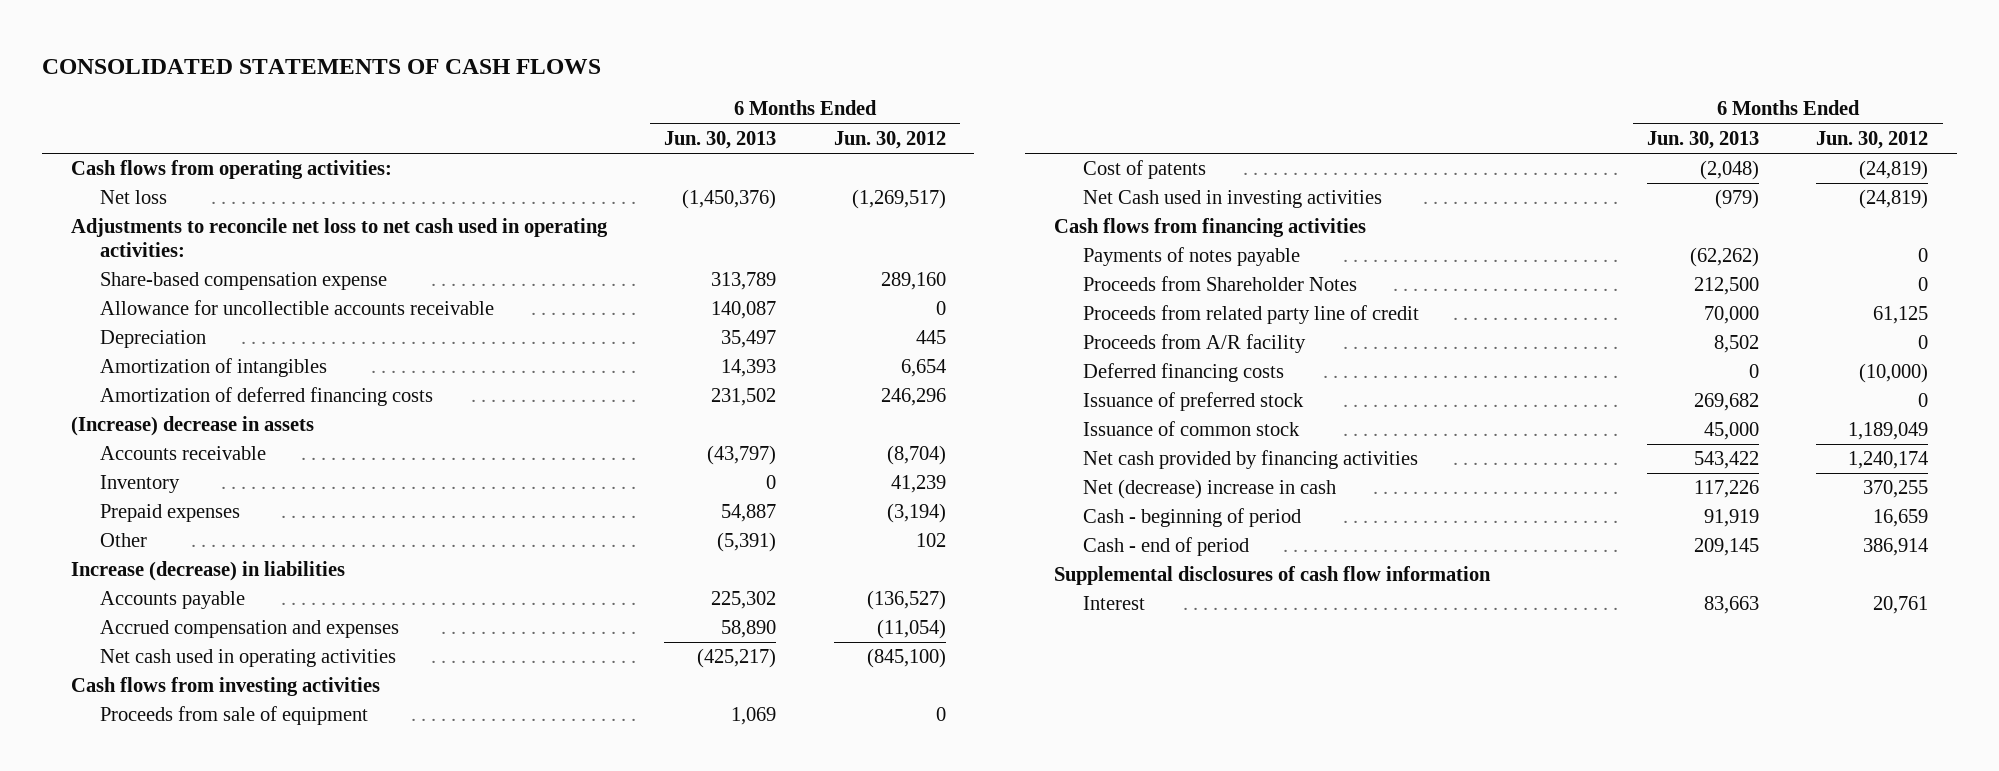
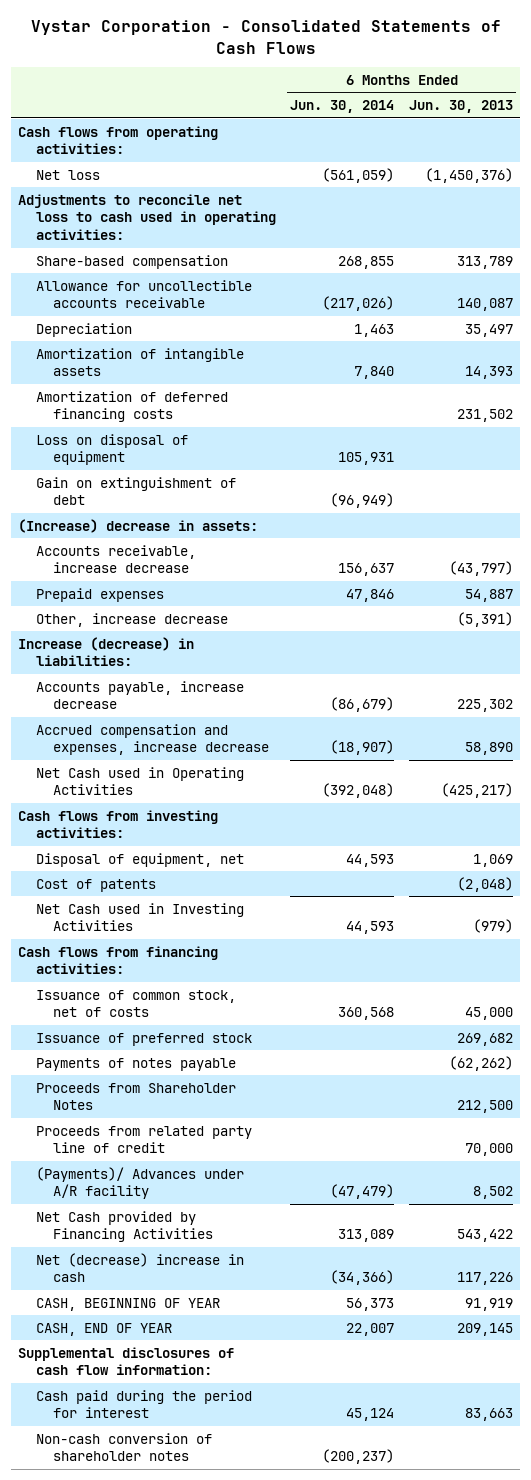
[42,58,602,74] CONSOLIDATED STATEMENTS OF CASH FLOWS -> [30,20,501,54] Vystar Corporation - Consolidated Statements of Cash Flows
[833,130,946,149] Jun. 30, 2012 -> none
none -> [290,100,395,114] Jun. 30, 2014
[70,218,608,257] Adjustments to reconcile net loss to net cash used in operating activities: -> [18,193,276,240] Adjustments to reconcile net loss to cash used in operating activities:
[100,272,388,291] Share-based compensation expense -> [35,254,228,269] Share-based compensation
[100,358,328,378] Amortization of intangibles -> [35,347,244,377] Amortization of intangible assets
[100,475,181,494] Inventory -> none
none -> [35,433,188,466] Loss on disposal of equipment
none -> [35,476,236,506] Gain on extinguishment of debt
[70,416,314,437] (Increase) decrease in assets -> [18,518,259,533] (Increase) decrease in assets:
[100,446,267,461] Accounts receivable -> [35,544,196,574] Accounts receivable, increase decrease
[100,533,148,548] Other -> [35,612,228,627] Other, increase decrease
[70,561,345,582] Increase (decrease) in liabilities -> [18,636,195,667] Increase (decrease) in liabilities:
[100,591,246,610] Accounts payable -> [35,680,244,710] Accounts payable, increase decrease
[100,620,400,639] Accrued compensation and expenses -> [35,723,270,756] Accrued compensation and expenses, increase decrease
[100,649,397,668] Net cash used in operating activities -> [35,766,244,796] Net Cash used in Operating Activities
[70,677,380,697] Cash flows from investing activities -> [18,809,219,839] Cash flows from investing activities:
[100,706,369,726] Proceeds from sale of equipment -> [35,852,244,867] Disposal of equipment, net
[1082,190,1382,209] Net Cash used in investing activities -> [35,902,244,932] Net Cash used in Investing Activities
[1053,218,1366,238] Cash flows from financing activities -> [18,945,219,975] Cash flows from financing activities:
none -> [35,989,236,1018] Issuance of common stock, net of costs
[1082,392,1304,412] Issuance of preferred stock -> [35,1032,252,1046] Issuance of preferred stock
[1082,363,1284,383] Deferred financing costs -> none
[1082,421,1300,437] Issuance of common stock -> none
[1082,334,1306,354] Proceeds from A/R facility -> [35,1166,244,1200] (Payments)/ Advances under A/R facility
[1082,450,1418,470] Net cash provided by financing activities -> [35,1210,214,1243] Net Cash provided by Financing Activities
[1082,508,1301,528] Cash - beginning of period -> [35,1297,220,1311] CASH, BEGINNING OF YEAR
[1082,537,1249,557] Cash - end of period -> [35,1322,172,1336] CASH, END OF YEAR
[1053,566,1491,586] Supplemental disclosures of cash flow information -> [18,1346,235,1376] Supplemental disclosures of cash flow information:
[1082,596,1145,611] Interest -> [35,1389,252,1419] Cash paid during the period for interest
none -> [35,1432,212,1462] Non-cash conversion of shareholder notes

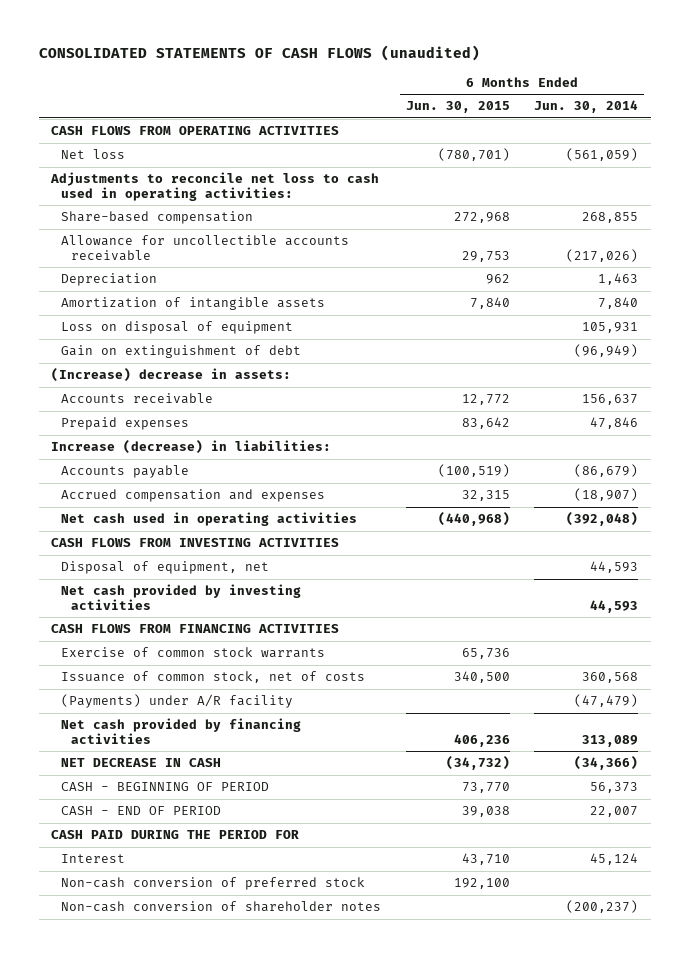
[30,20,501,54] Vystar Corporation - Consolidated Statements of Cash Flows -> [39,45,481,62] CONSOLIDATED STATEMENTS OF CASH FLOWS (unaudited)
[408,100,513,114] Jun. 30, 2013 -> none
none -> [405,101,510,114] Jun. 30, 2015
[18,125,219,155] Cash flows from operating activities: -> [51,126,340,136] CASH FLOWS FROM OPERATING ACTIVITIES
[35,390,228,423] Amortization of deferred financing costs -> none
[35,544,196,574] Accounts receivable, increase decrease -> [61,393,214,405] Accounts receivable
[35,612,228,627] Other, increase decrease -> none
[35,680,244,710] Accounts payable, increase decrease -> [61,465,190,479] Accounts payable
[35,723,270,756] Accrued compensation and expenses, increase decrease -> [61,489,326,503] Accrued compensation and expenses
[35,766,244,796] Net Cash used in Operating Activities -> [61,512,358,527] Net cash used in operating activities
[18,809,219,839] Cash flows from investing activities: -> [51,538,340,548] CASH FLOWS FROM INVESTING ACTIVITIES
[35,878,156,892] Cost of patents -> none
[35,902,244,932] Net Cash used in Investing Activities -> [61,584,302,610] Net cash provided by investing activities
[18,945,219,975] Cash flows from financing activities: -> [51,624,340,634] CASH FLOWS FROM FINANCING ACTIVITIES
none -> [61,647,326,659] Exercise of common stock warrants
[35,1032,252,1046] Issuance of preferred stock -> none
[35,1057,236,1071] Payments of notes payable -> none
[35,1082,236,1111] Proceeds from Shareholder Notes -> none
[35,1125,252,1154] Proceeds from related party line of credit -> none
[18,1346,235,1376] Supplemental disclosures of cash flow information: -> none
[35,1166,244,1200] (Payments)/ Advances under A/R facility -> [61,694,294,709] (Payments) under A/R facility
[35,1210,214,1243] Net Cash provided by Financing Activities -> [61,718,302,744] Net cash provided by financing activities
[35,1252,244,1283] Net (decrease) increase in cash -> [61,758,222,768] NET DECREASE IN CASH
[35,1297,220,1311] CASH, BEGINNING OF YEAR -> [61,782,270,792] CASH - BEGINNING OF PERIOD
[35,1322,172,1336] CASH, END OF YEAR -> [61,806,222,816] CASH - END OF PERIOD
none -> [51,830,300,840] CASH PAID DURING THE PERIOD FOR
[35,1389,252,1419] Cash paid during the period for interest -> [61,854,126,864] Interest
none -> [61,877,366,891] Non-cash conversion of preferred stock

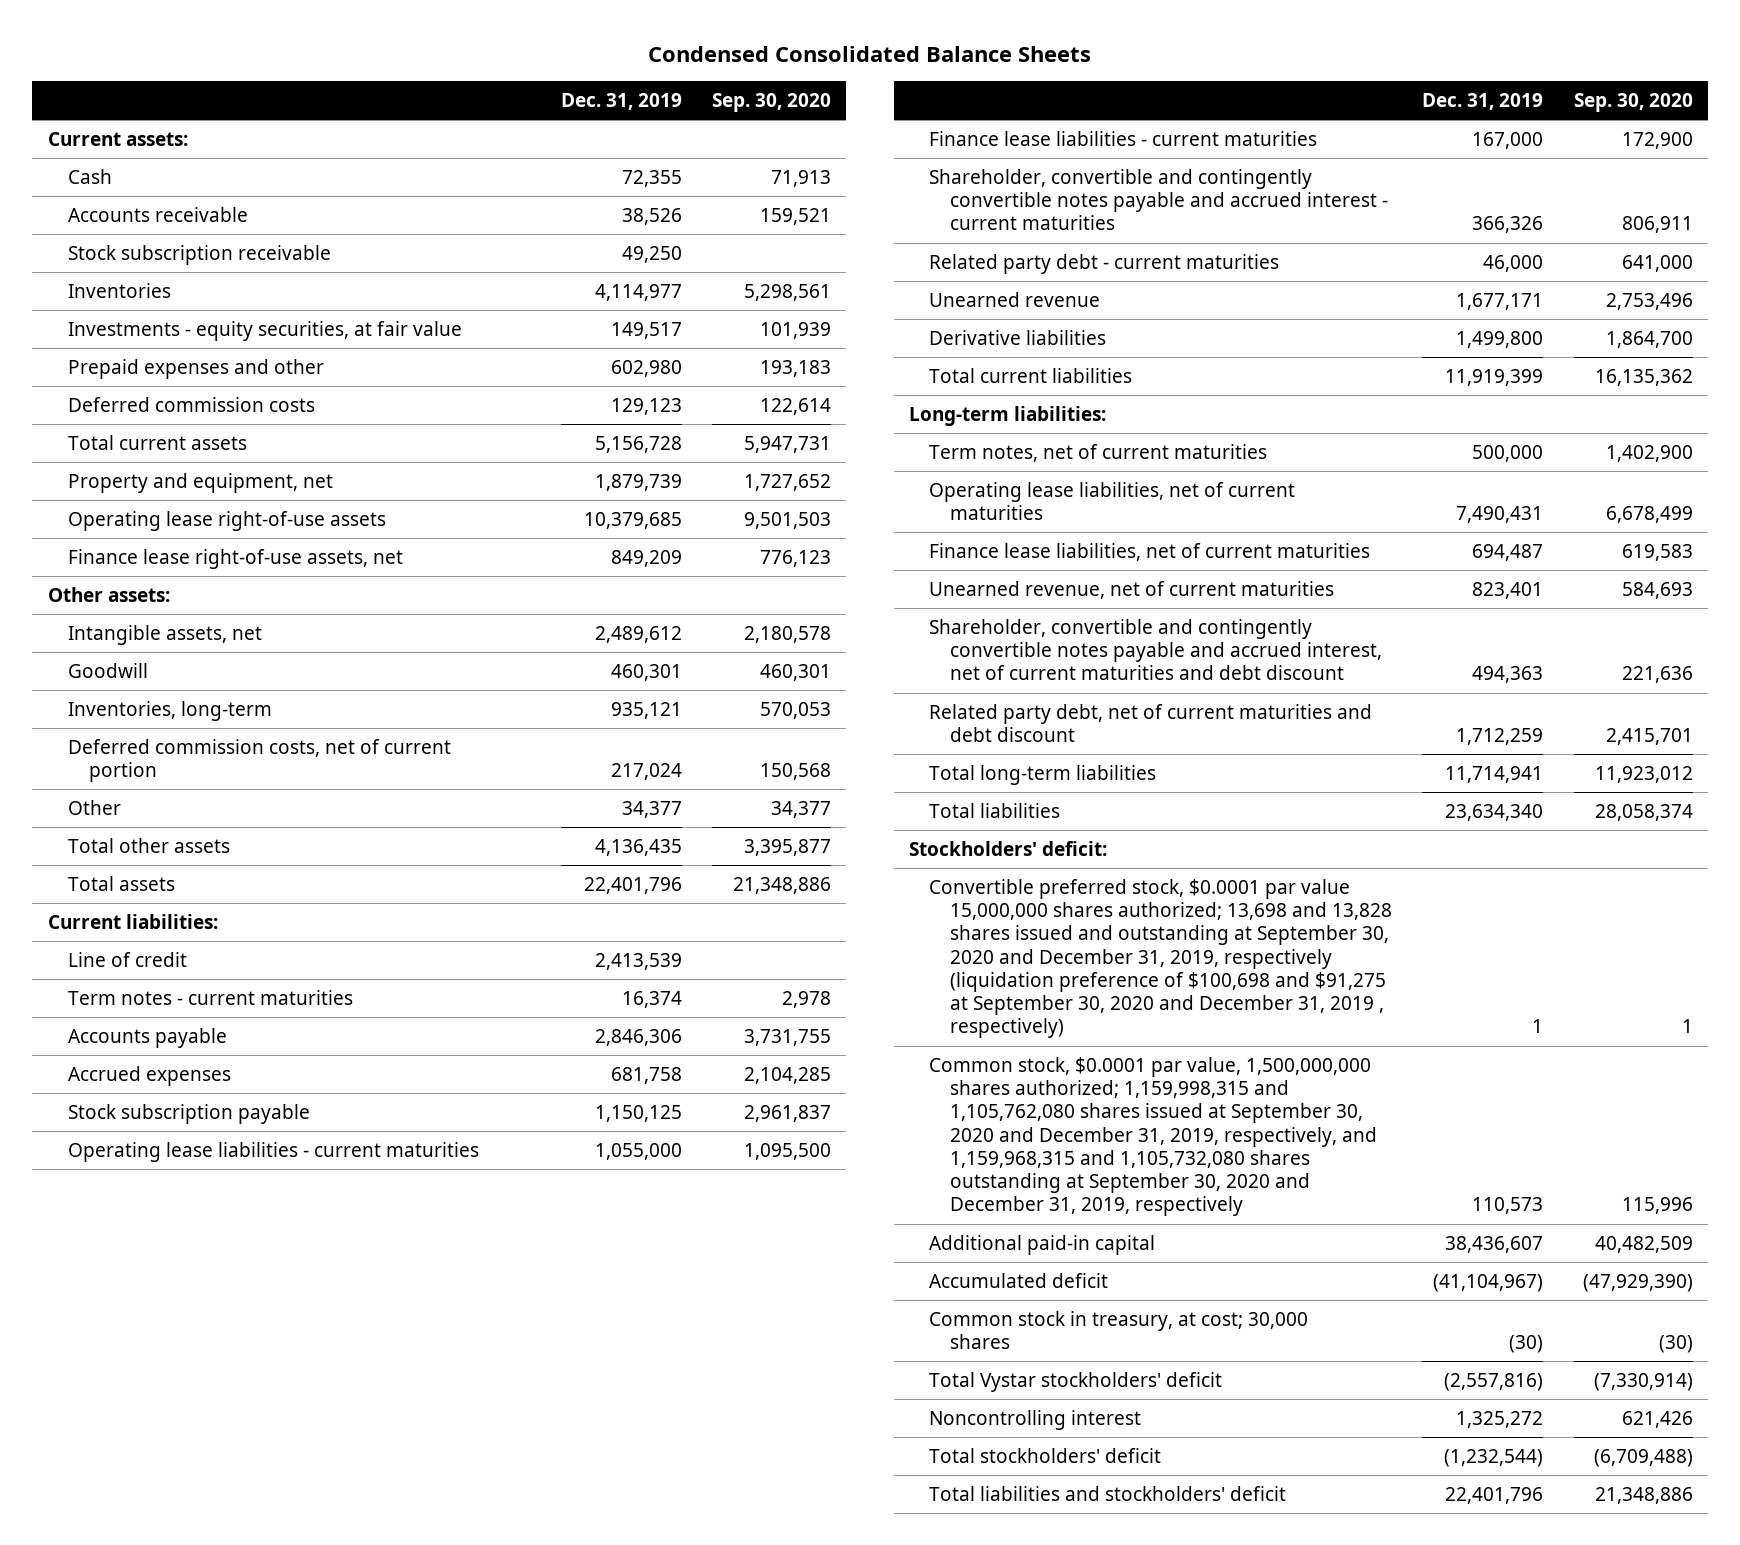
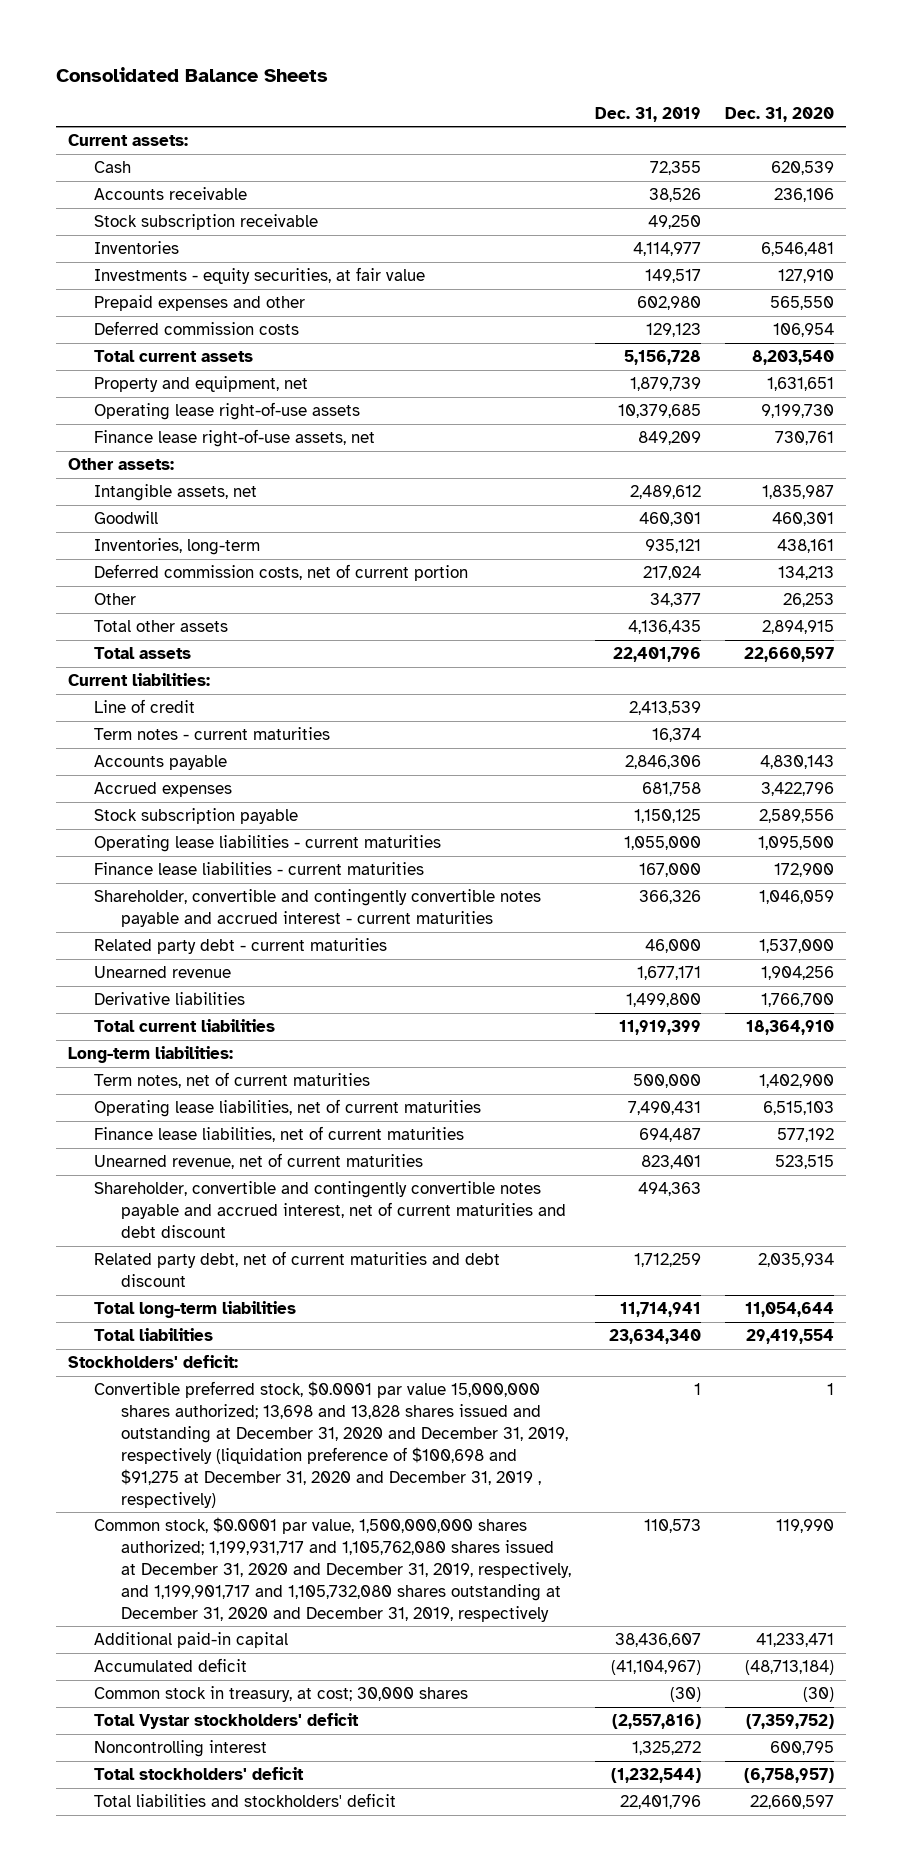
[648,45,1092,62] Condensed Consolidated Balance Sheets -> [55,67,328,83] Consolidated Balance Sheets
[712,92,832,112] Sep. 30, 2020 -> none
none -> [725,106,835,122] Dec. 31, 2020
[929,878,1392,1039] Convertible preferred stock, $0.0001 par value 15,000,000 shares authorized; 13,698 and 13,828 shares issued and outstanding at September 30, 2020 and December 31, 2019, respectively (liquidation preference of $100,698 and $91,275 at September 30, 2020 and December 31, 2019 , respectively) -> [94,1381,569,1508] Convertible preferred stock, $0.0001 par value 15,000,000 shares authorized; 13,698 and 13,828 shares issued and outstanding at December 31, 2020 and December 31, 2019, respectively (liquidation preference of $100,698 and $91,275 at December 31, 2020 and December 31, 2019 , respectively)
[929,1056,1377,1217] Common stock, $0.0001 par value, 1,500,000,000 shares authorized; 1,159,998,315 and 1,105,762,080 shares issued at September 30, 2020 and December 31, 2019, respectively, and 1,159,968,315 and 1,105,732,080 shares outstanding at September 30, 2020 and December 31, 2019, respectively -> [94,1517,572,1622] Common stock, $0.0001 par value, 1,500,000,000 shares authorized; 1,199,931,717 and 1,105,762,080 shares issued at December 31, 2020 and December 31, 2019, respectively, and 1,199,901,717 and 1,105,732,080 shares outstanding at December 31, 2020 and December 31, 2019, respectively

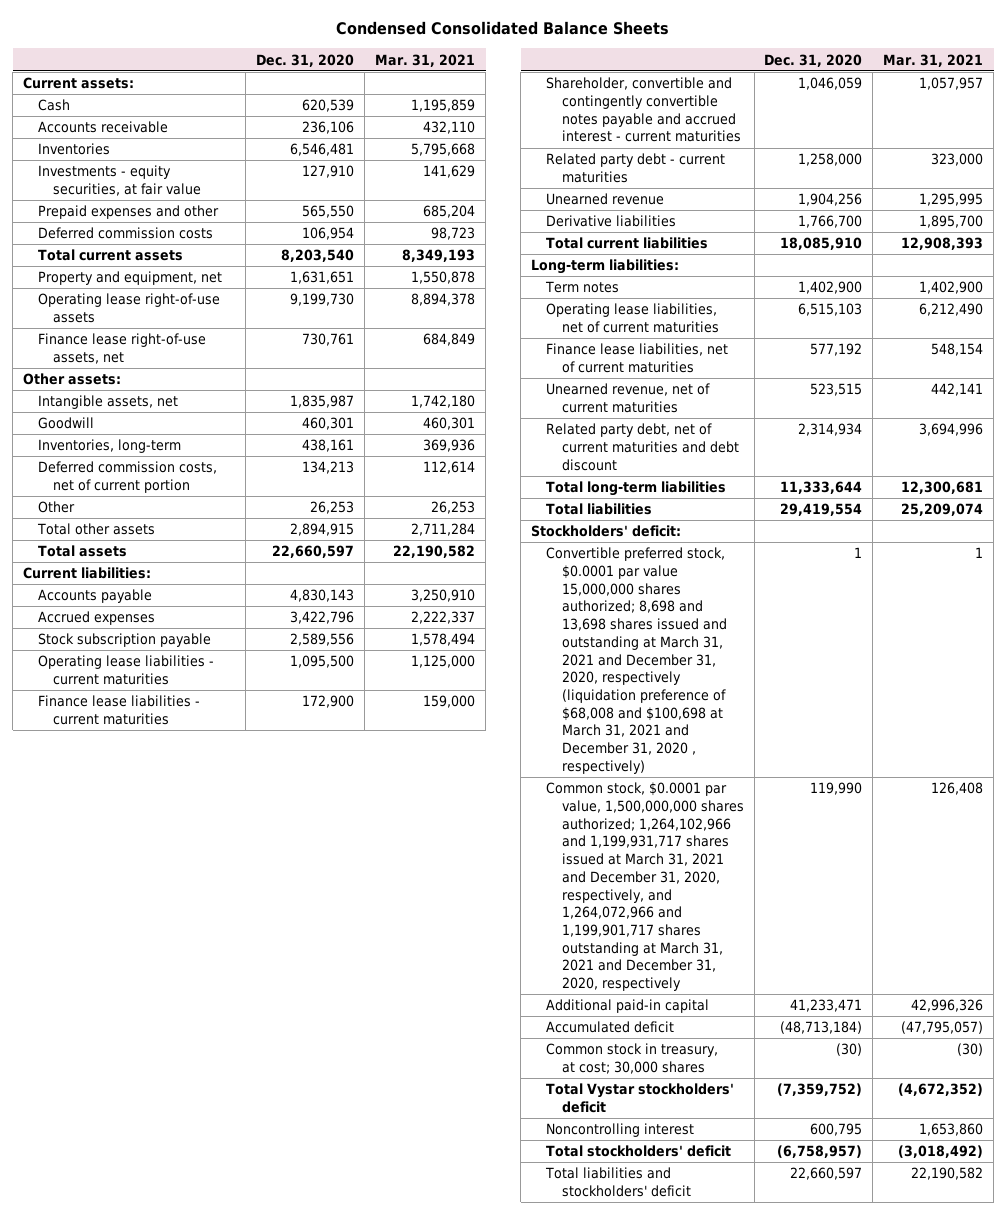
[55,67,328,83] Consolidated Balance Sheets -> [336,21,670,36] Condensed Consolidated Balance Sheets
[595,106,702,122] Dec. 31, 2019 -> none
none -> [375,53,476,67] Mar. 31, 2021
[94,214,319,231] Stock subscription receivable -> none
[94,699,196,714] Line of credit -> none
[94,727,331,741] Term notes - current maturities -> none
[759,939,835,954] 1,537,000 -> [798,153,863,167] 1,258,000
[746,1020,835,1036] 18,364,910 -> [780,237,863,251] 18,085,910
[94,1072,371,1089] Term notes, net of current maturities -> [545,281,620,294] Term notes
[94,1181,567,1238] Shareholder, convertible and contingently convertible notes payable and accrued interest, net of current maturities and debt discount -> none
[758,1253,835,1268] 2,035,934 -> [798,423,863,437] 2,314,934
[745,1302,835,1318] 11,054,644 -> [780,481,863,495] 11,333,644
[94,1381,569,1508] Convertible preferred stock, $0.0001 par value 15,000,000 shares authorized; 13,698 and 13,828 shares issued and outstanding at December 31, 2020 and December 31, 2019, respectively (liquidation preference of $100,698 and $91,275 at December 31, 2020 and December 31, 2019 , respectively) -> [546,547,727,774] Convertible preferred stock, $0.0001 par value 15,000,000 shares authorized; 8,698 and 13,698 shares issued and outstanding at March 31, 2021 and December 31, 2020, respectively (liquidation preference of $68,008 and $100,698 at March 31, 2021 and December 31, 2020 , respectively)
[94,1517,572,1622] Common stock, $0.0001 par value, 1,500,000,000 shares authorized; 1,199,931,717 and 1,105,762,080 shares issued at December 31, 2020 and December 31, 2019, respectively, and 1,199,901,717 and 1,105,732,080 shares outstanding at December 31, 2020 and December 31, 2019, respectively -> [546,782,744,992] Common stock, $0.0001 par value, 1,500,000,000 shares authorized; 1,264,102,966 and 1,199,931,717 shares issued at March 31, 2021 and December 31, 2020, respectively, and 1,264,072,966 and 1,199,901,717 shares outstanding at March 31, 2021 and December 31, 2020, respectively

